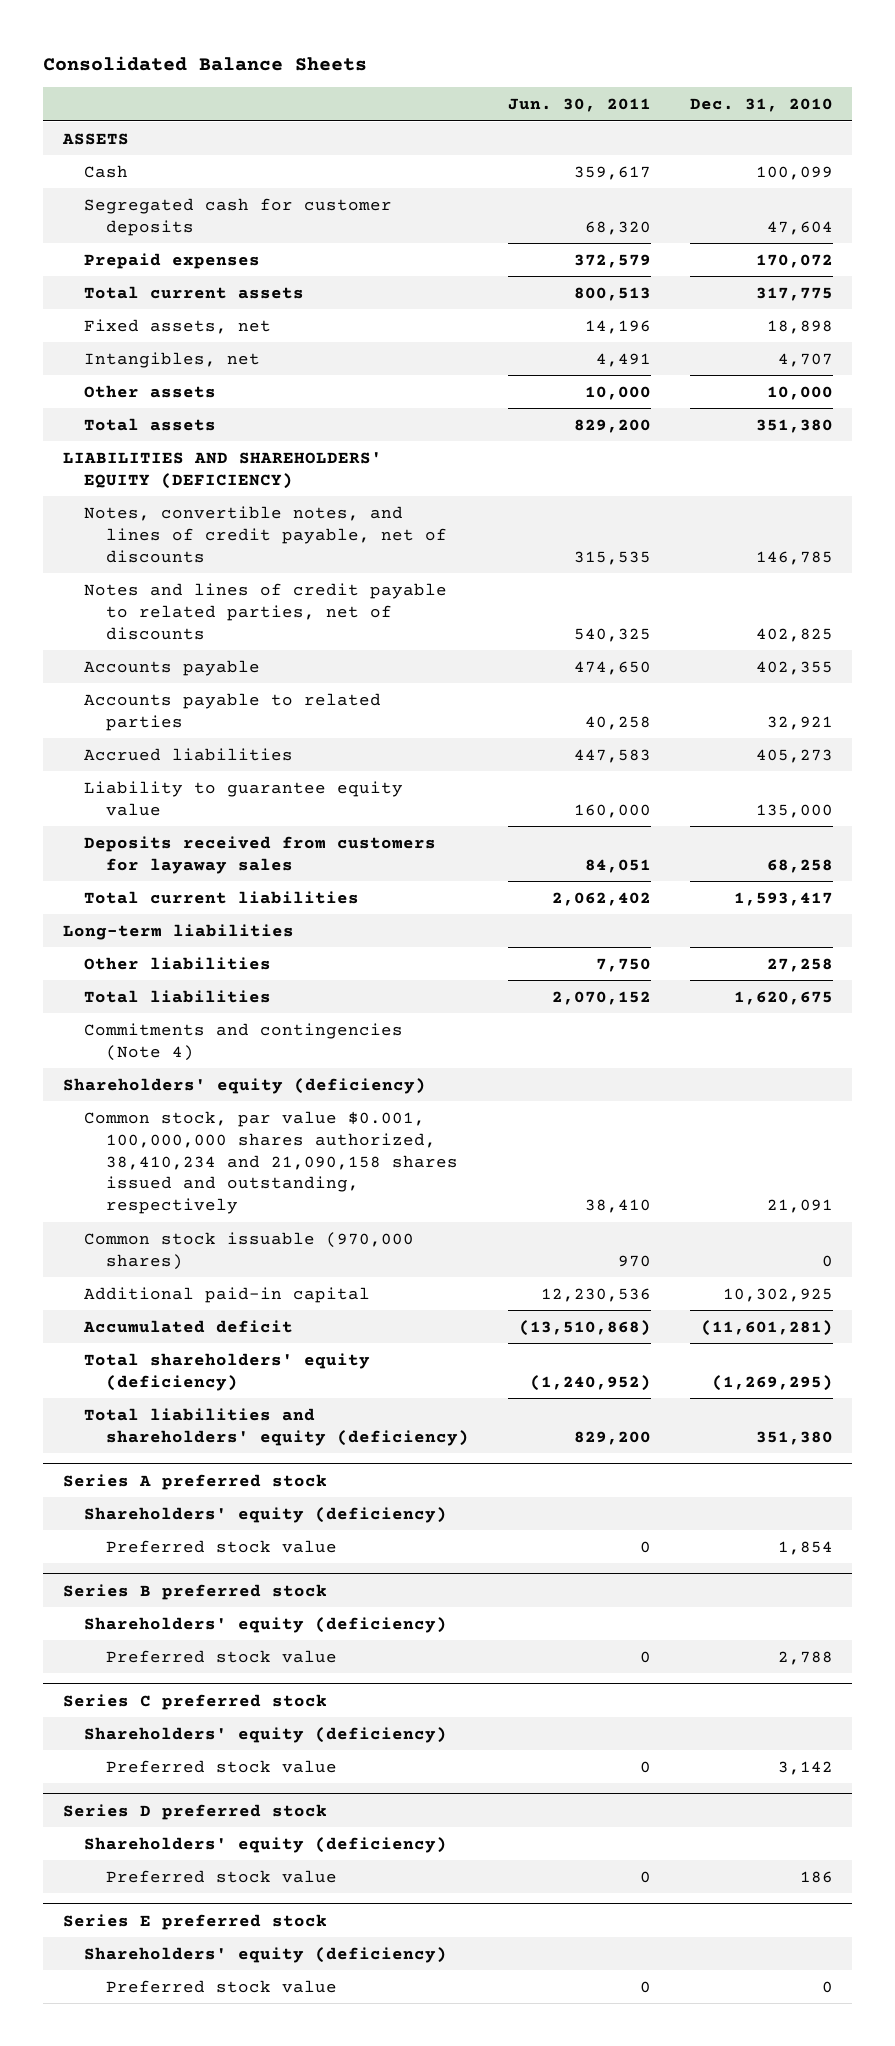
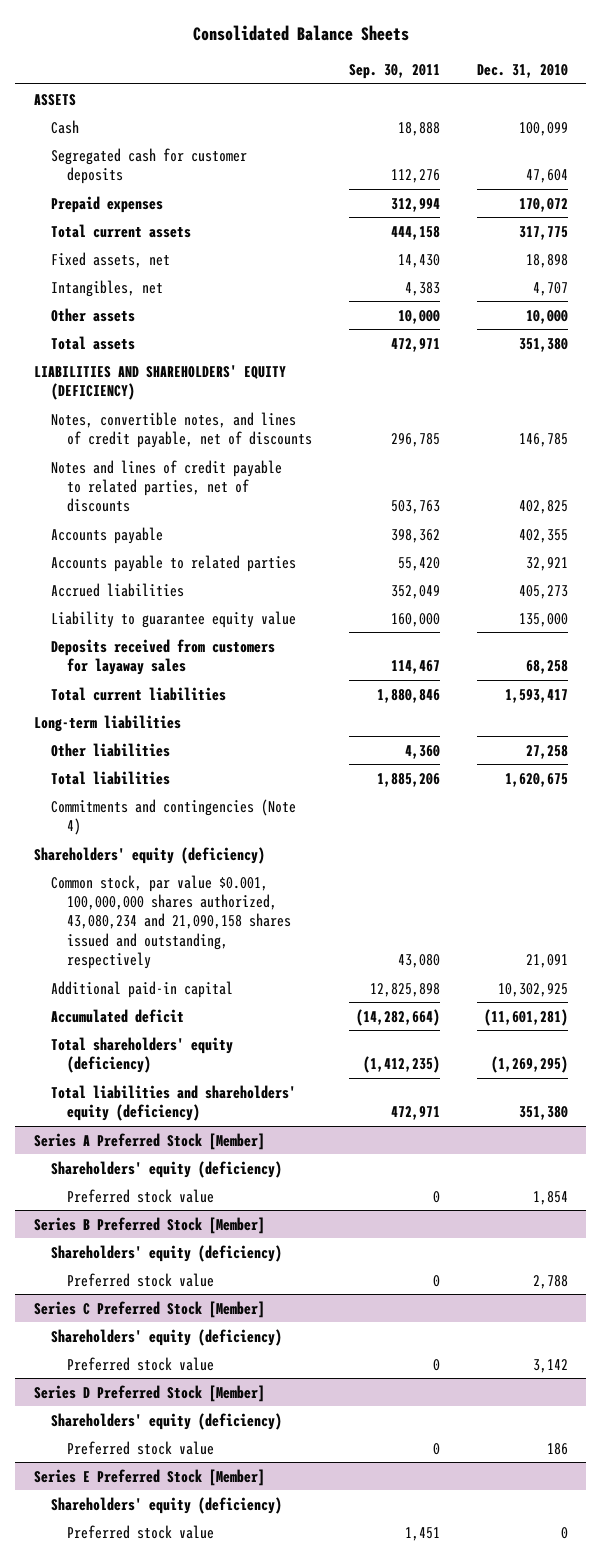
[507,98,651,113] Jun. 30, 2011 -> none
none -> [348,63,440,79] Sep. 30, 2011
[84,1231,415,1270] Common stock issuable (970,000 shares) -> none
[84,1110,458,1215] Common stock, par value $0.001, 100,000,000 shares authorized, 38,410,234 and 21,090,158 shares issued and outstanding, respectively -> [50,874,292,970] Common stock, par value $0.001, 100,000,000 shares authorized, 43,080,234 and 21,090,158 shares issued and outstanding, respectively
[62,1473,327,1490] Series A preferred stock -> [33,1132,265,1150] Series A Preferred Stock [Member]
[62,1583,327,1600] Series B preferred stock -> [33,1216,265,1234] Series B Preferred Stock [Member]
[62,1693,327,1710] Series C preferred stock -> [33,1300,265,1318] Series C Preferred Stock [Member]
[62,1803,327,1820] Series D preferred stock -> [33,1384,265,1402] Series D Preferred Stock [Member]
[62,1913,327,1930] Series E preferred stock -> [33,1468,265,1486] Series E Preferred Stock [Member]

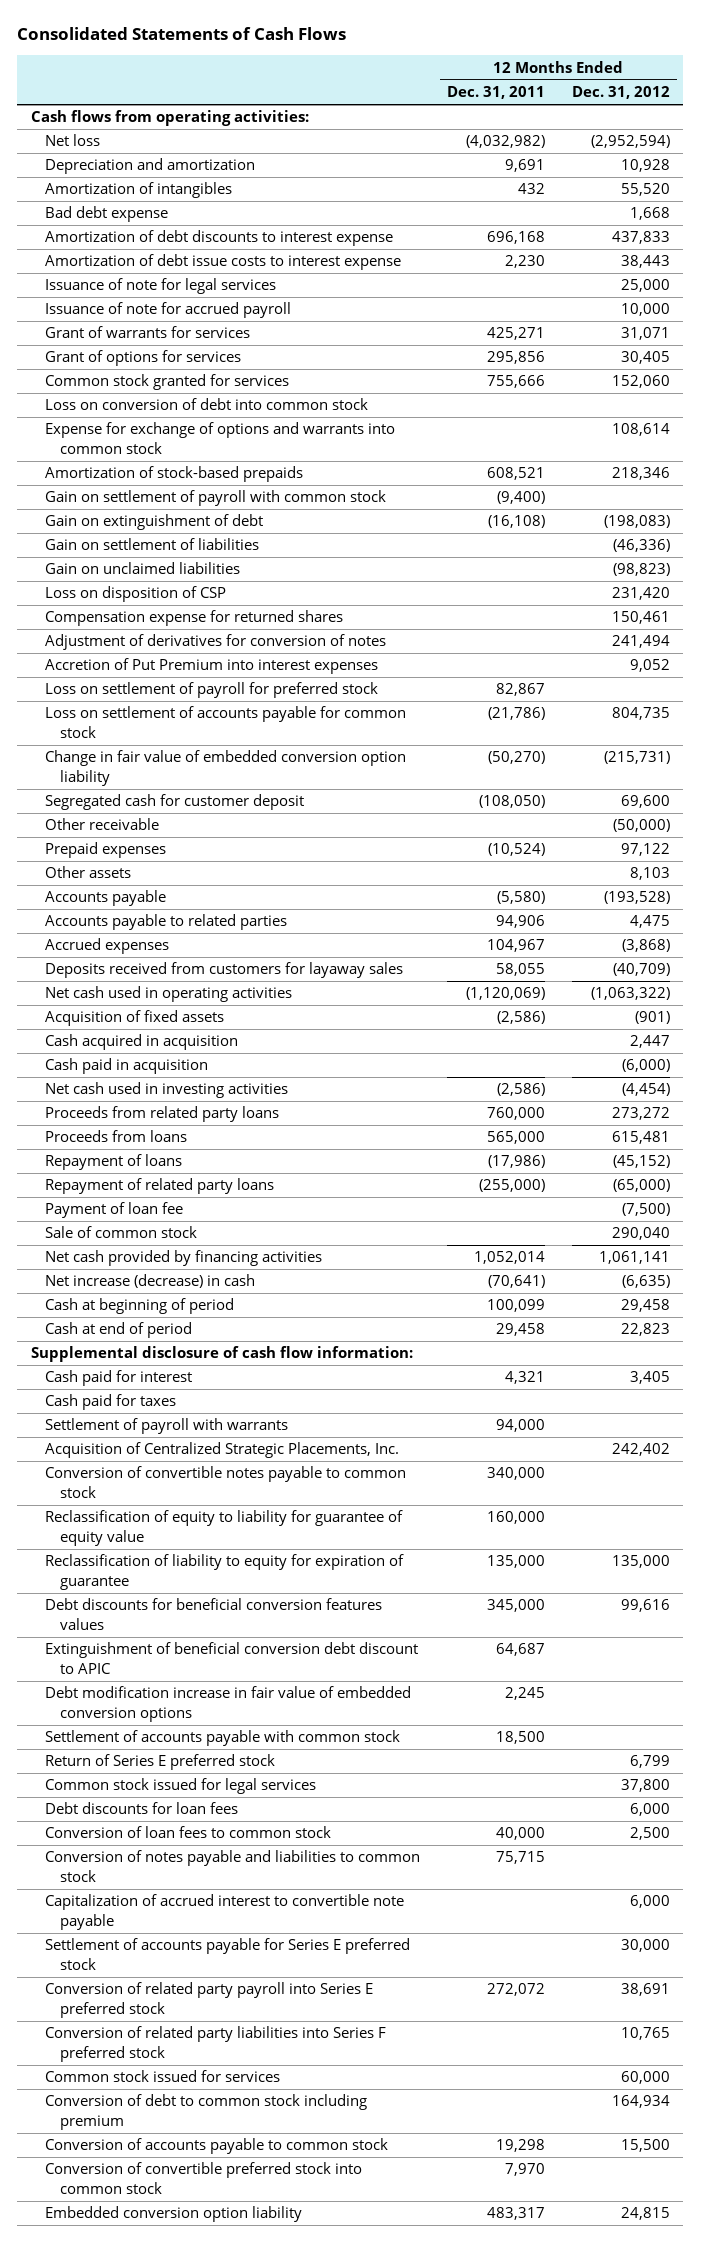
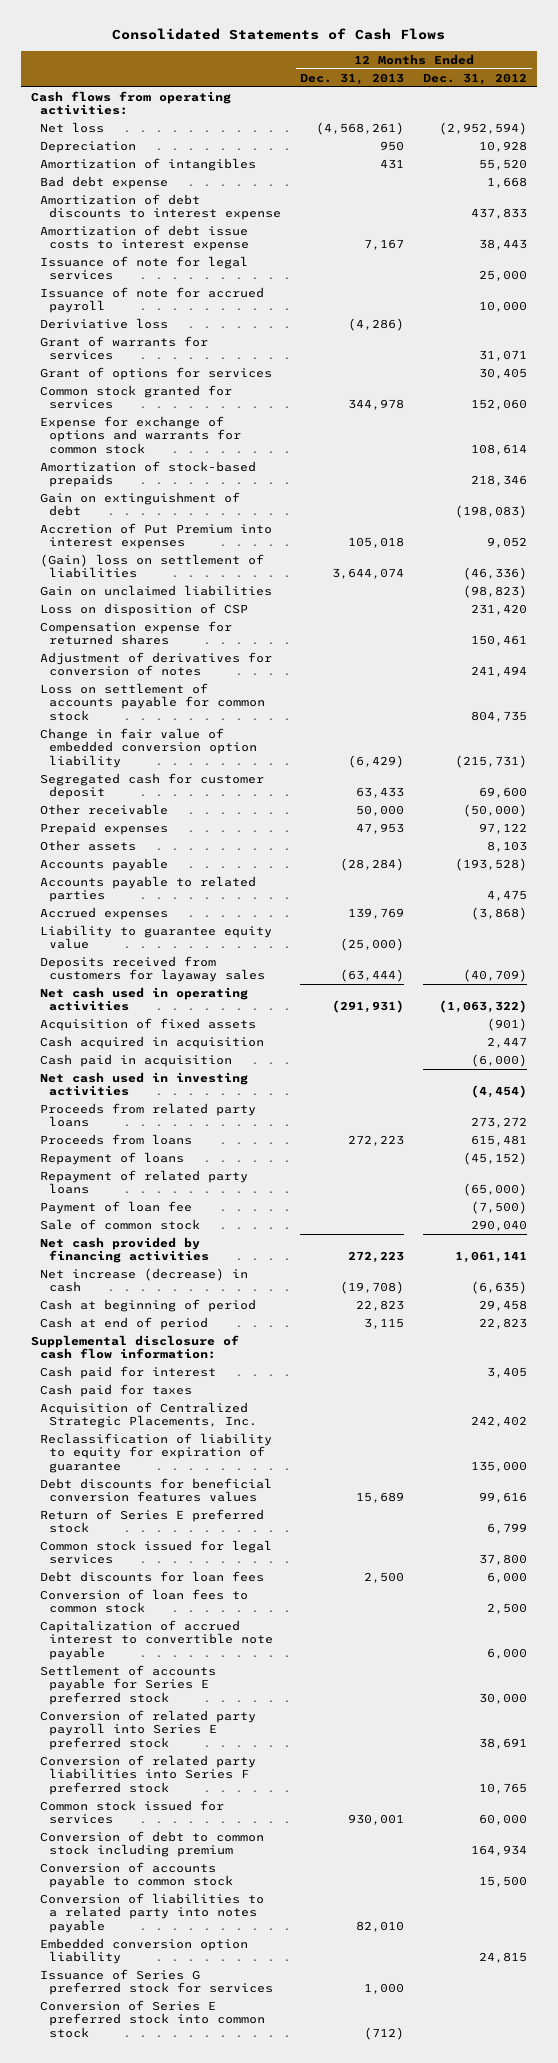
[447,86,546,100] Dec. 31, 2011 -> none
none -> [300,72,405,85] Dec. 31, 2013
[45,158,256,175] Depreciation and amortization -> [40,141,137,154] Depreciation
none -> [40,318,169,330] Deriviative loss
[45,398,369,411] Loss on conversion of debt into common stock -> none
[45,422,396,454] Expense for exchange of options and warrants into common stock -> [40,416,242,454] Expense for exchange of options and warrants for common stock
[45,490,387,507] Gain on settlement of payroll with common stock -> none
[45,658,379,675] Accretion of Put Premium into interest expenses -> [40,523,273,550] Accretion of Put Premium into interest expenses
[45,538,260,551] Gain on settlement of liabilities -> [40,554,265,579] (Gain) loss on settlement of liabilities
[45,682,379,699] Loss on settlement of payroll for preferred stock -> none
none -> [40,925,273,950] Liability to guarantee equity value
[45,1418,289,1435] Settlement of payroll with warrants -> none
[45,1466,407,1498] Conversion of convertible notes payable to common stock -> none
[45,1510,404,1546] Reclassification of equity to liability for guarantee of equity value -> none
[45,1642,419,1674] Extinguishment of beneficial conversion debt discount to APIC -> none
[45,1686,412,1722] Debt modification increase in fair value of embedded conversion options -> none
[45,1730,401,1747] Settlement of accounts payable with common stock -> none
[45,1850,421,1882] Conversion of notes payable and liabilities to common stock -> none
[45,2162,363,2194] Conversion of convertible preferred stock into common stock -> none
none -> [40,1893,265,1933] Conversion of liabilities to a related party into notes payable
none -> [40,1969,274,1996] Issuance of Series G preferred stock for services
none -> [40,2000,266,2038] Conversion of Series E preferred stock into common stock

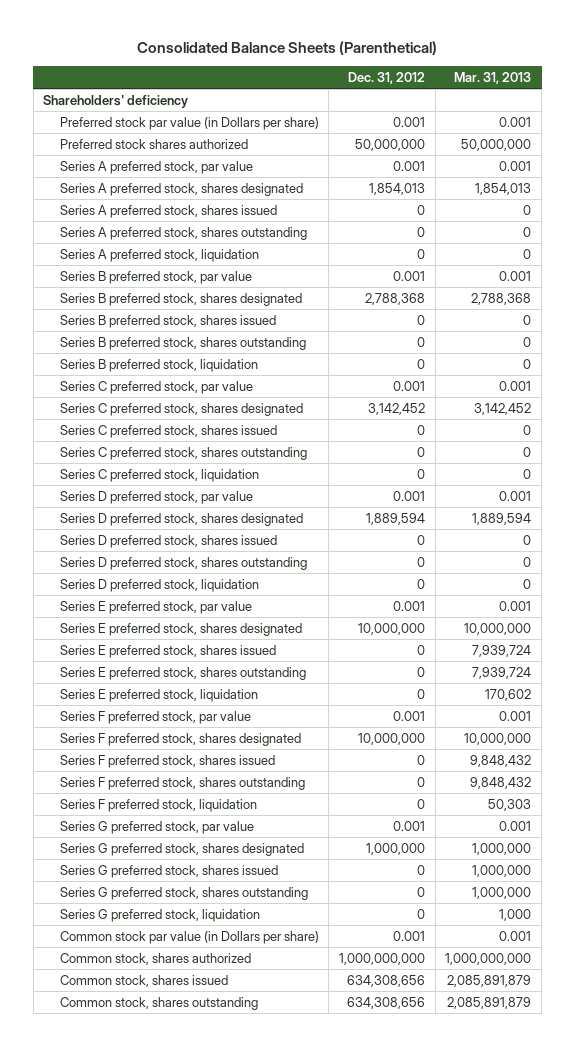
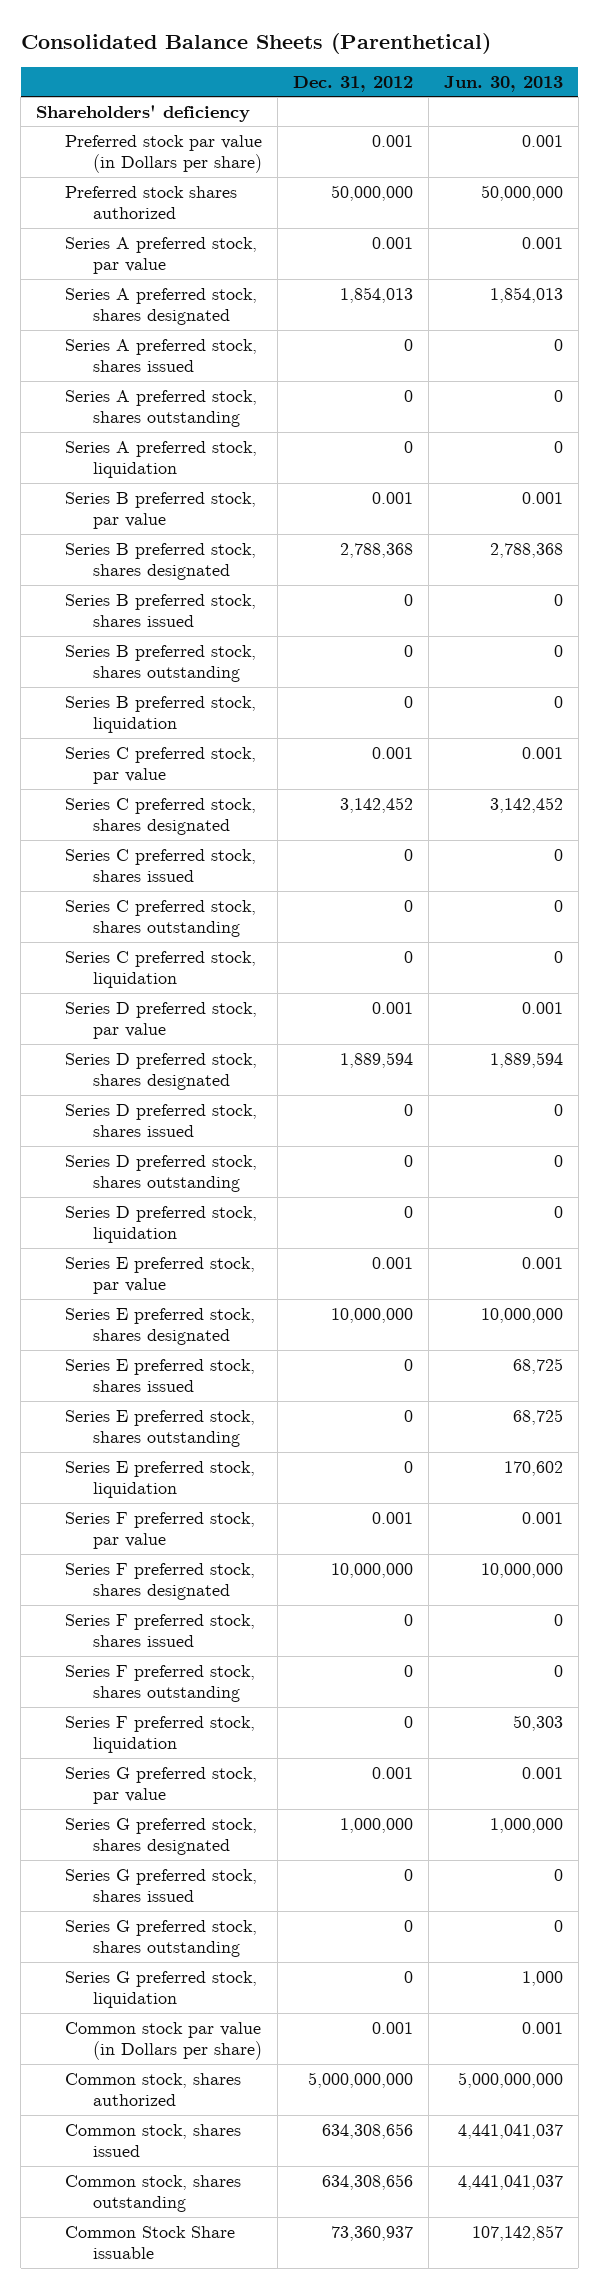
[454,71,532,84] Mar. 31, 2013 -> none
none -> [443,75,563,92] Jun. 30, 2013
[338,952,425,965] 1,000,000,000 -> [307,2071,413,2088] 5,000,000,000
none -> [64,2225,235,2260] Common Stock Share issuable

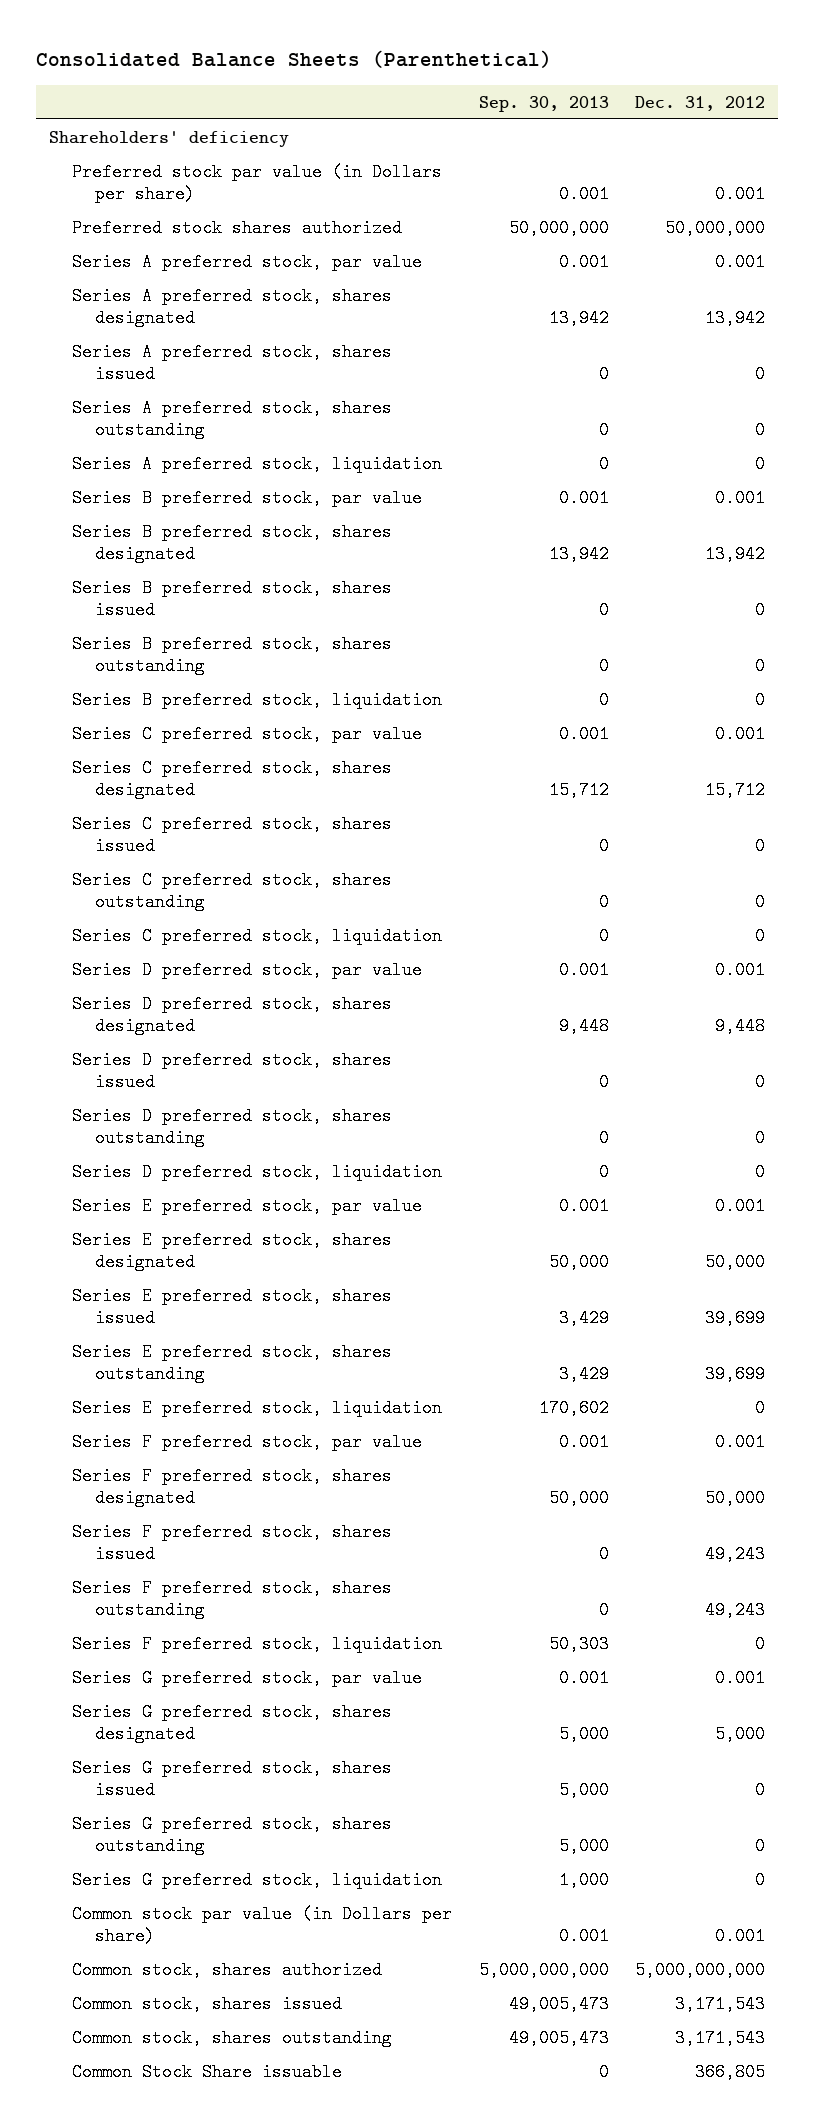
[443,75,563,92] Jun. 30, 2013 -> none
none -> [478,95,609,112] Sep. 30, 2013
[339,286,413,303] 1,854,013 -> [705,308,766,327] 13,942
[339,542,413,558] 2,788,368 -> [705,544,766,563] 13,942
[339,796,413,813] 3,142,452 -> [705,780,766,799] 15,712
[339,1051,413,1068] 1,889,594 -> [715,1016,766,1035] 9,448
[330,1307,413,1323] 10,000,000 -> [705,1252,766,1271] 50,000
[403,1358,413,1371] 0 -> [705,1308,766,1327] 39,699
[403,1409,413,1422] 0 -> [705,1364,766,1383] 39,699
[330,1562,413,1578] 10,000,000 -> [705,1488,766,1507] 50,000
[403,1613,413,1626] 0 -> [705,1544,766,1563] 49,243
[403,1664,413,1677] 0 -> [705,1600,766,1619] 49,243
[339,1817,413,1833] 1,000,000 -> [715,1724,766,1743] 5,000
[321,2122,413,2139] 634,308,656 -> [675,1994,766,2013] 3,171,543
[321,2173,413,2190] 634,308,656 -> [675,2028,766,2047] 3,171,543
[330,2225,413,2241] 73,360,937 -> [695,2062,766,2081] 366,805

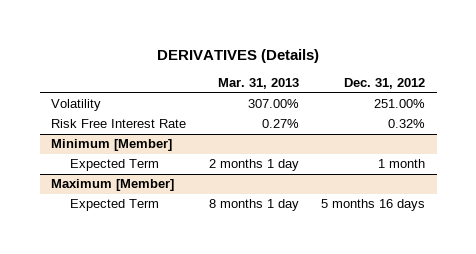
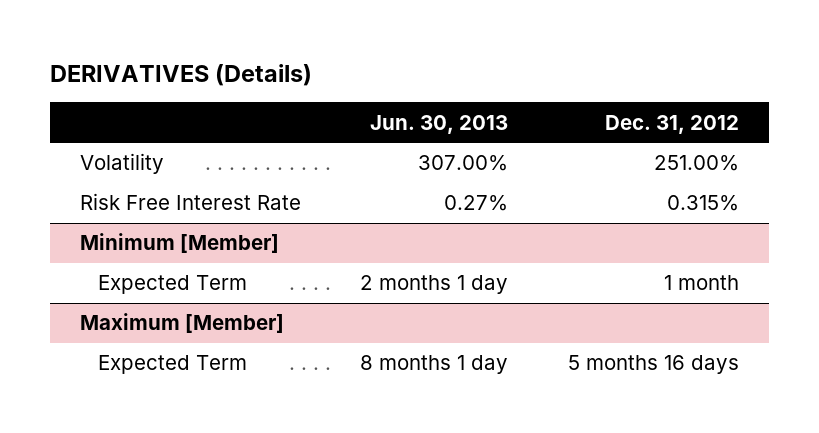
[217,78,299,90] Mar. 31, 2013 -> none
none -> [370,114,509,134] Jun. 30, 2013
[388,119,426,129] 0.32% -> [666,195,739,212] 0.315%

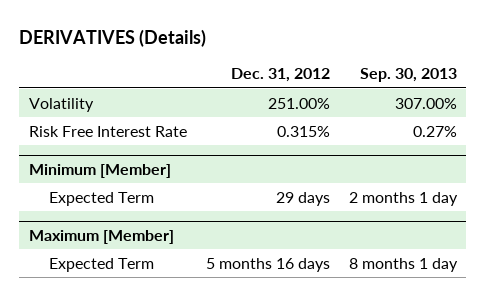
[370,114,509,134] Jun. 30, 2013 -> none
none -> [359,68,457,83] Sep. 30, 2013
[663,275,739,291] 1 month -> [275,191,330,206] 29 days

